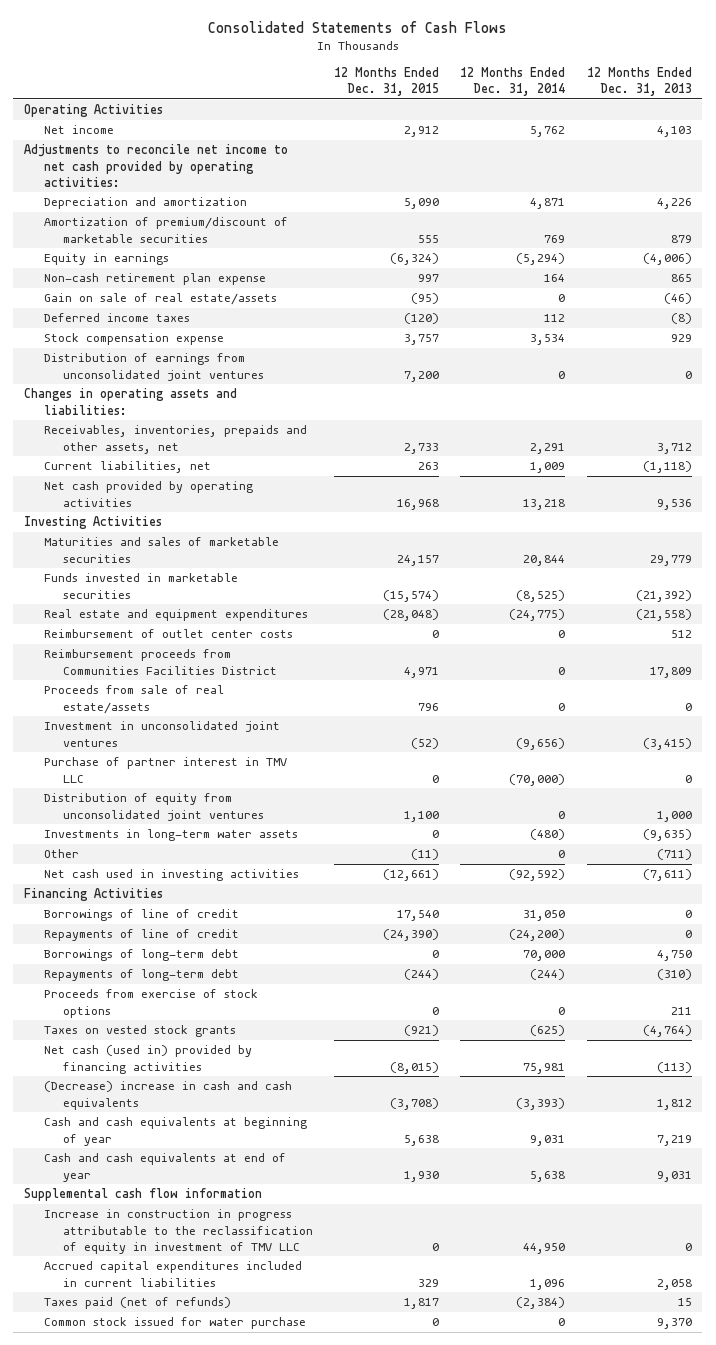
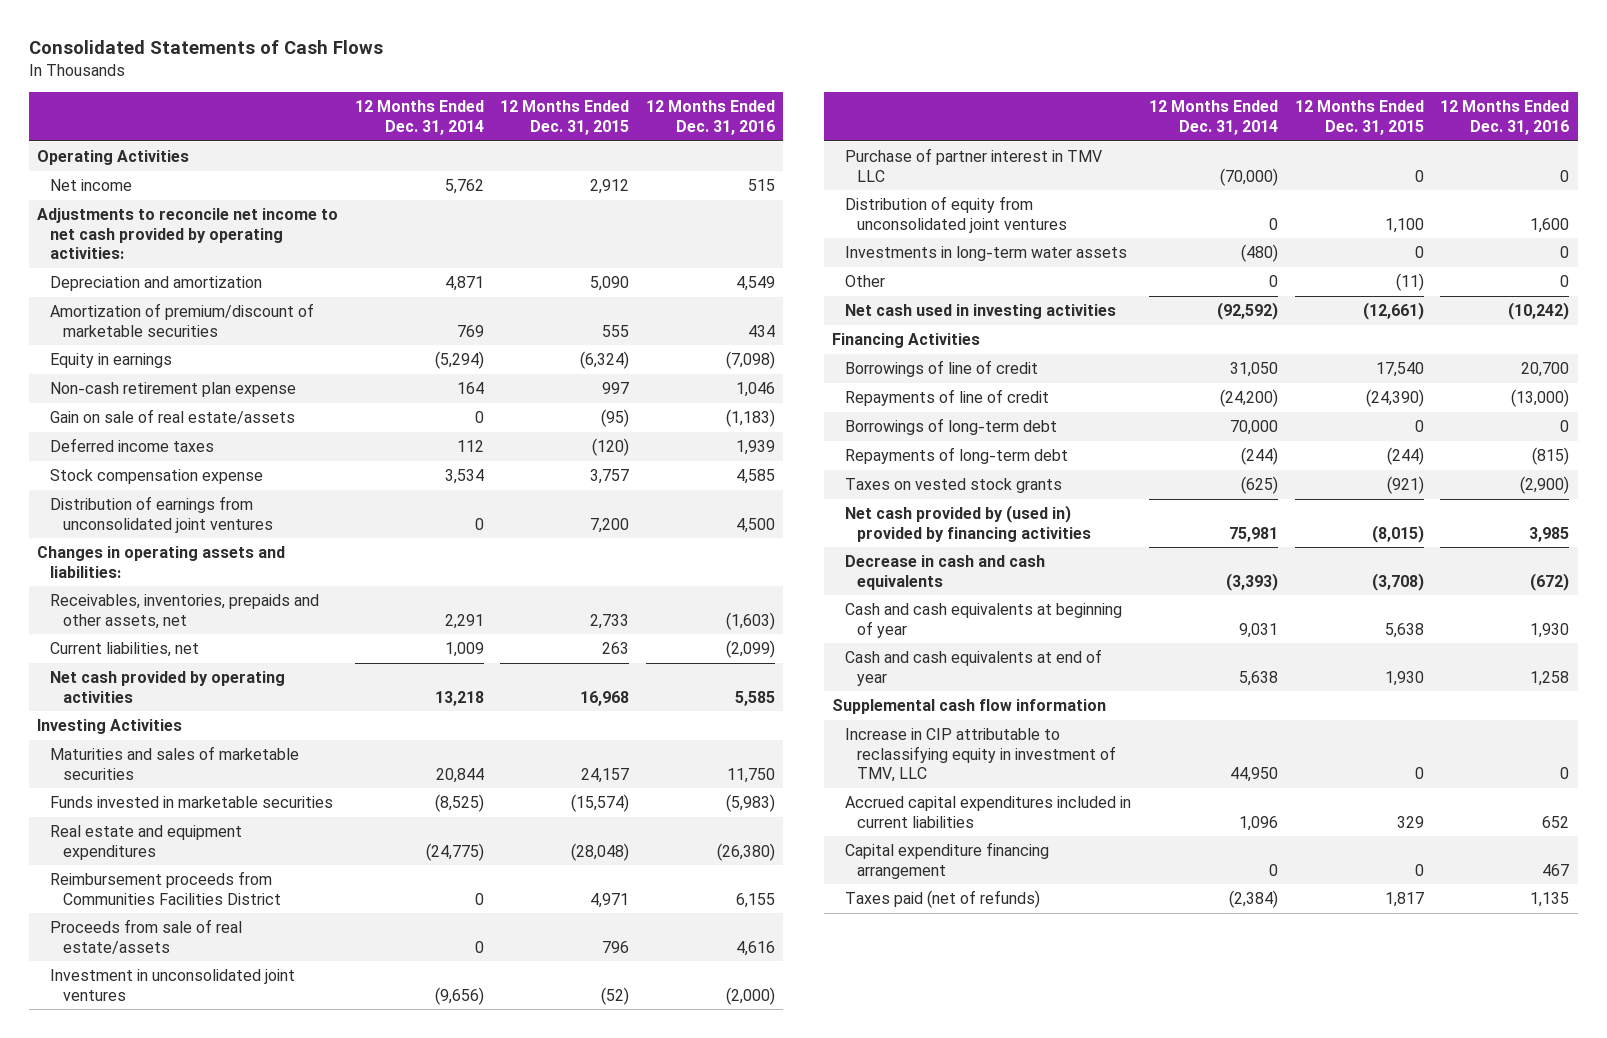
[586,66,692,97] 12 Months Ended Dec. 31, 2013 -> none
none -> [645,100,775,135] 12 Months Ended Dec. 31, 2016
[43,629,293,639] Reimbursement of outlet center costs -> none
[43,989,258,1018] Proceeds from exercise of stock options -> none
[43,1045,252,1074] Net cash (used in) provided by financing activities -> [844,505,1092,542] Net cash provided by (used in) provided by financing activities
[43,1081,292,1110] (Decrease) increase in cash and cash equivalents -> [844,555,1045,590] Decrease in cash and cash equivalents
[43,1209,314,1254] Increase in construction in progress attributable to the reclassification of equity in investment of TMV LLC -> [844,728,1117,783] Increase in CIP attributable to reclassifying equity in investment of TMV, LLC
none -> [844,842,1049,879] Capital expenditure financing arrangement
[43,1317,306,1330] Common stock issued for water purchase -> none

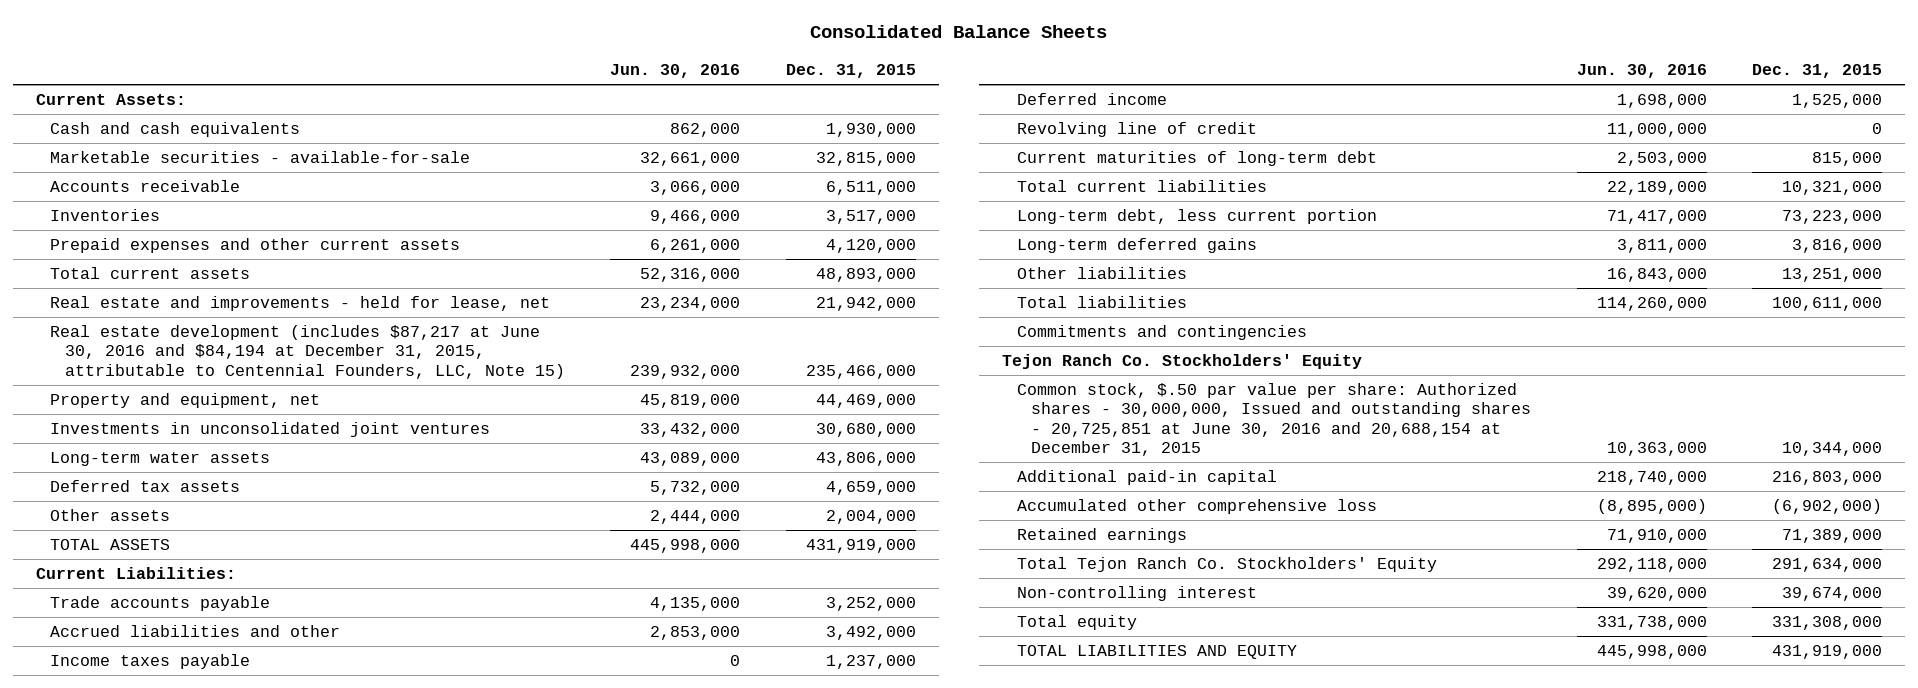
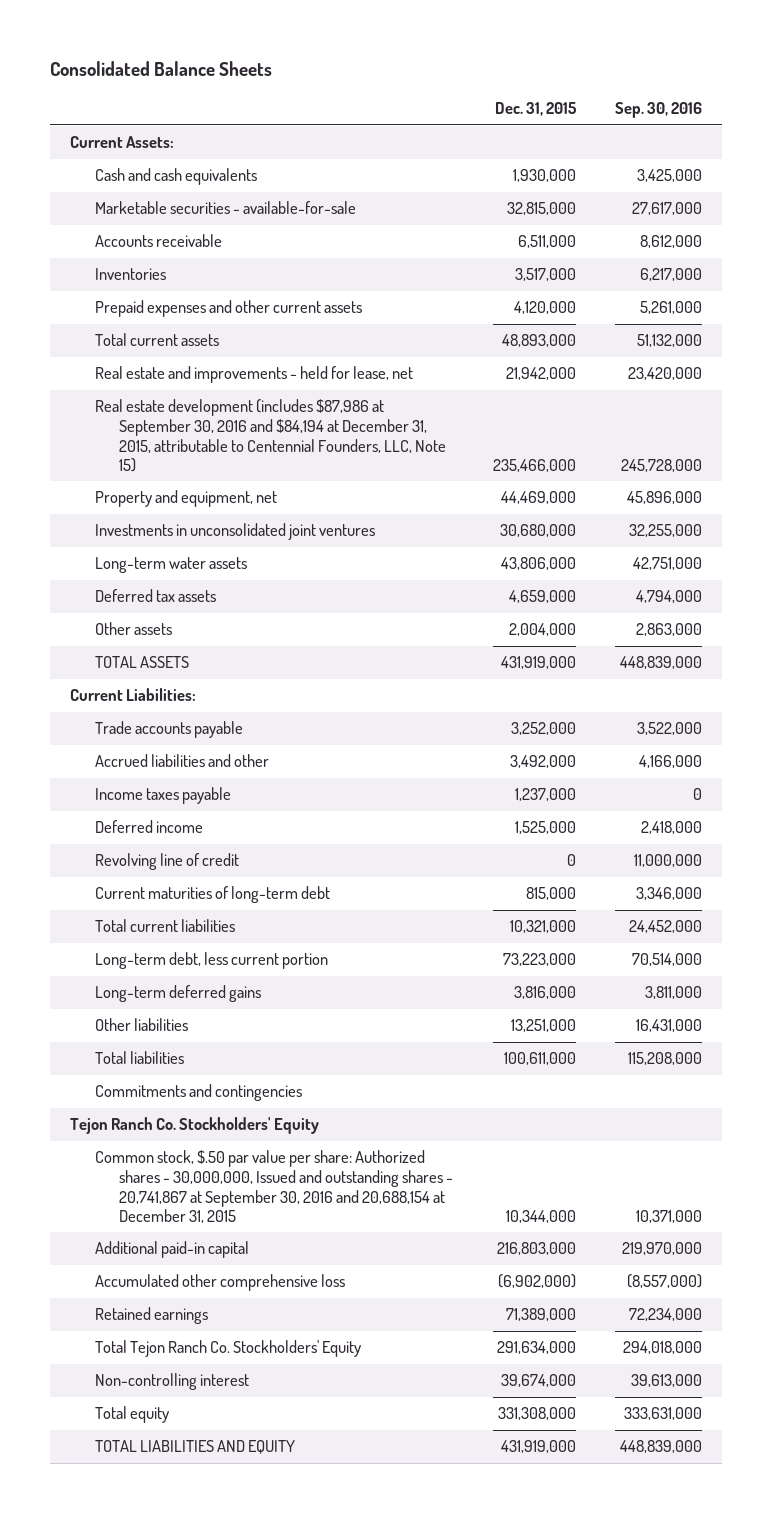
[610,63,741,78] Jun. 30, 2016 -> none
none -> [615,102,703,119] Sep. 30, 2016
[50,325,566,379] Real estate development (includes $87,217 at June 30, 2016 and $84,194 at December 31, 2015, attributable to Centennial Founders, LLC, Note 15) -> [94,399,447,473] Real estate development (includes $87,986 at September 30, 2016 and $84,194 at December 31, 2015, attributable to Centennial Founders, LLC, Note 15)
[1016,383,1532,457] Common stock, $.50 par value per share: Authorized shares - 30,000,000, Issued and outstanding shares - 20,725,851 at June 30, 2016 and 20,688,154 at December 31, 2015 -> [94,1150,454,1224] Common stock, $.50 par value per share: Authorized shares - 30,000,000, Issued and outstanding shares - 20,741,867 at September 30, 2016 and 20,688,154 at December 31, 2015

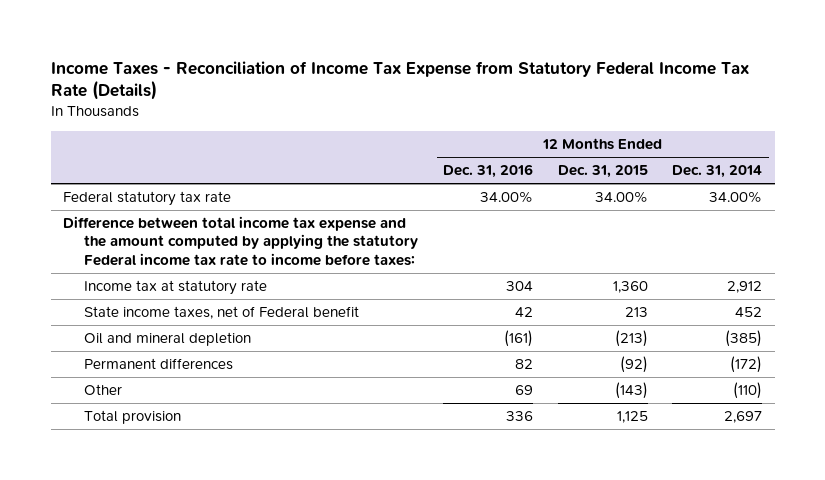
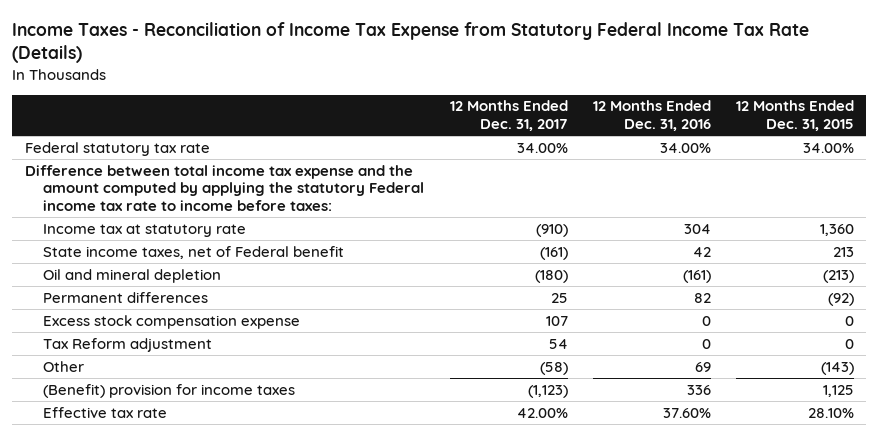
[672,165,763,179] Dec. 31, 2014 -> none
none -> [449,100,568,132] 12 Months Ended Dec. 31, 2017
none -> [43,314,301,329] Excess stock compensation expense
none -> [43,337,213,352] Tax Reform adjustment
[84,409,182,424] Total provision -> [43,383,296,398] (Benefit) provision for income taxes
none -> [43,406,168,418] Effective tax rate

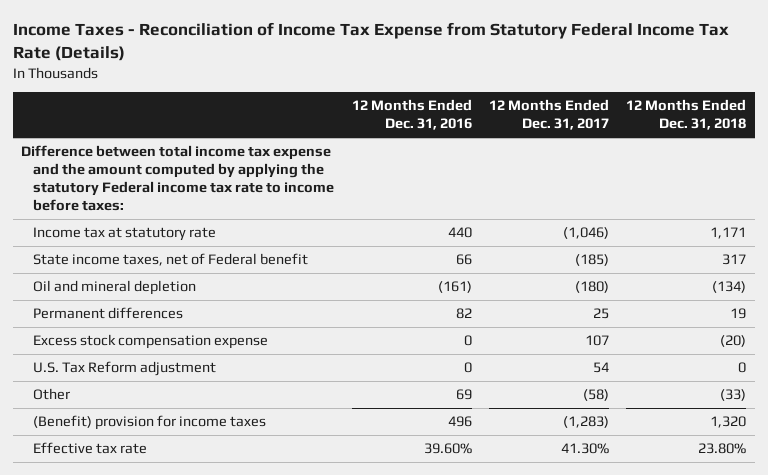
[735,100,854,132] 12 Months Ended Dec. 31, 2015 -> none
none -> [626,99,747,131] 12 Months Ended Dec. 31, 2018
[24,141,210,156] Federal statutory tax rate -> none
[535,223,568,237] (910) -> [562,227,609,240] (1,046)
[683,223,711,234] 304 -> [447,227,472,239] 440
[539,246,568,260] (161) -> [574,254,609,267] (185)
[692,246,711,257] 42 -> [455,254,472,266] 66
[43,337,213,352] Tax Reform adjustment -> [33,361,217,377] U.S. Tax Reform adjustment
[527,384,568,398] (1,123) -> [562,416,609,429] (1,283)
[686,384,711,395] 336 -> [447,416,472,428] 496
[516,407,568,418] 42.00% -> [560,443,609,455] 41.30%
[662,407,711,418] 37.60% -> [423,443,472,455] 39.60%

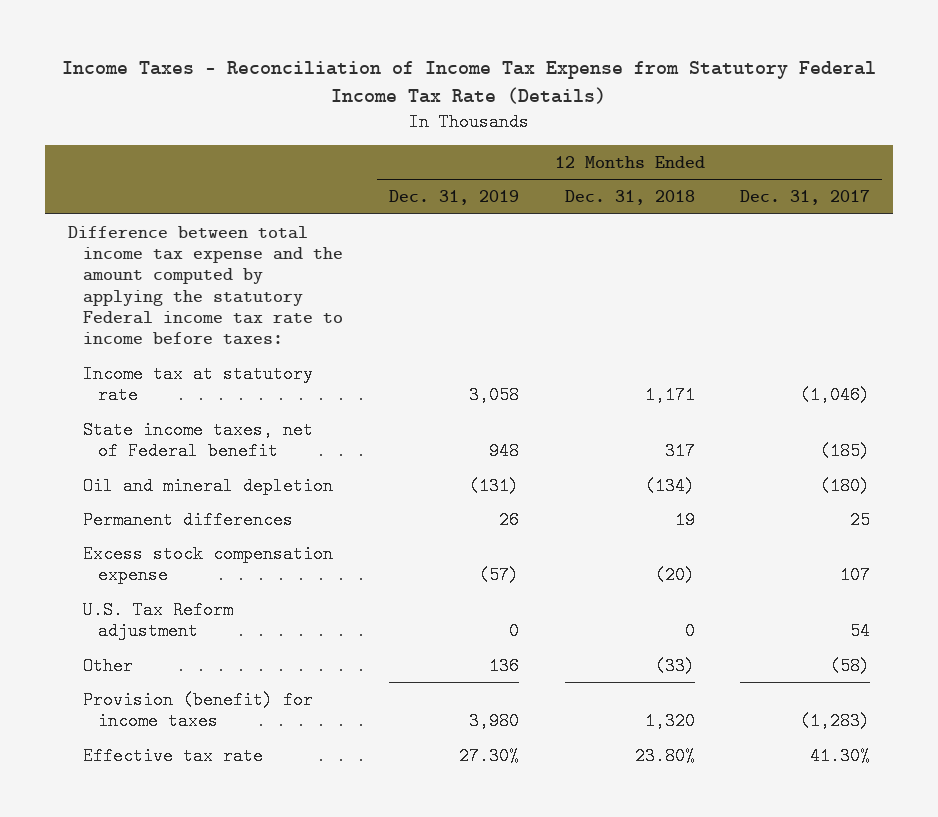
[351,99,472,131] 12 Months Ended Dec. 31, 2016 -> none
none -> [388,190,519,206] Dec. 31, 2019
[33,415,267,431] (Benefit) provision for income taxes -> [83,690,314,731] Provision (benefit) for income taxes

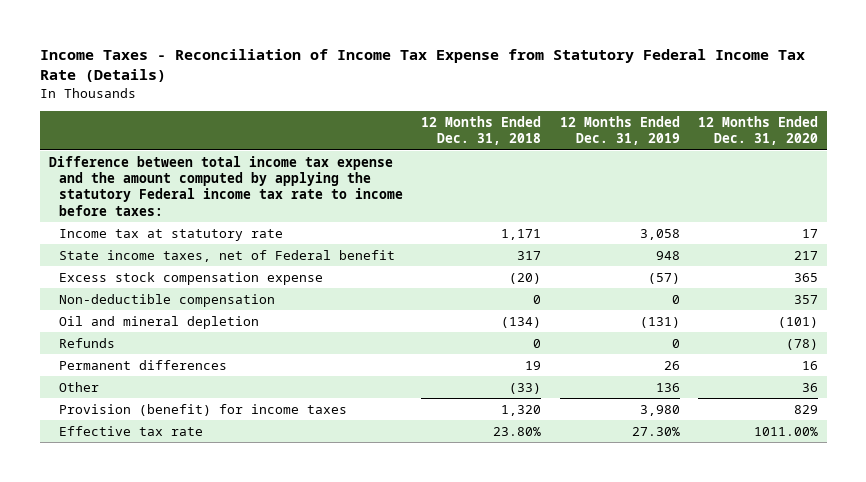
[740,190,871,206] Dec. 31, 2017 -> none
none -> [697,116,818,146] 12 Months Ended Dec. 31, 2020
[83,544,334,585] Excess stock compensation expense -> [59,271,324,285] Excess stock compensation expense
none -> [59,293,276,307] Non-deductible compensation
none -> [59,337,116,348] Refunds
[83,600,234,641] U.S. Tax Reform adjustment -> none

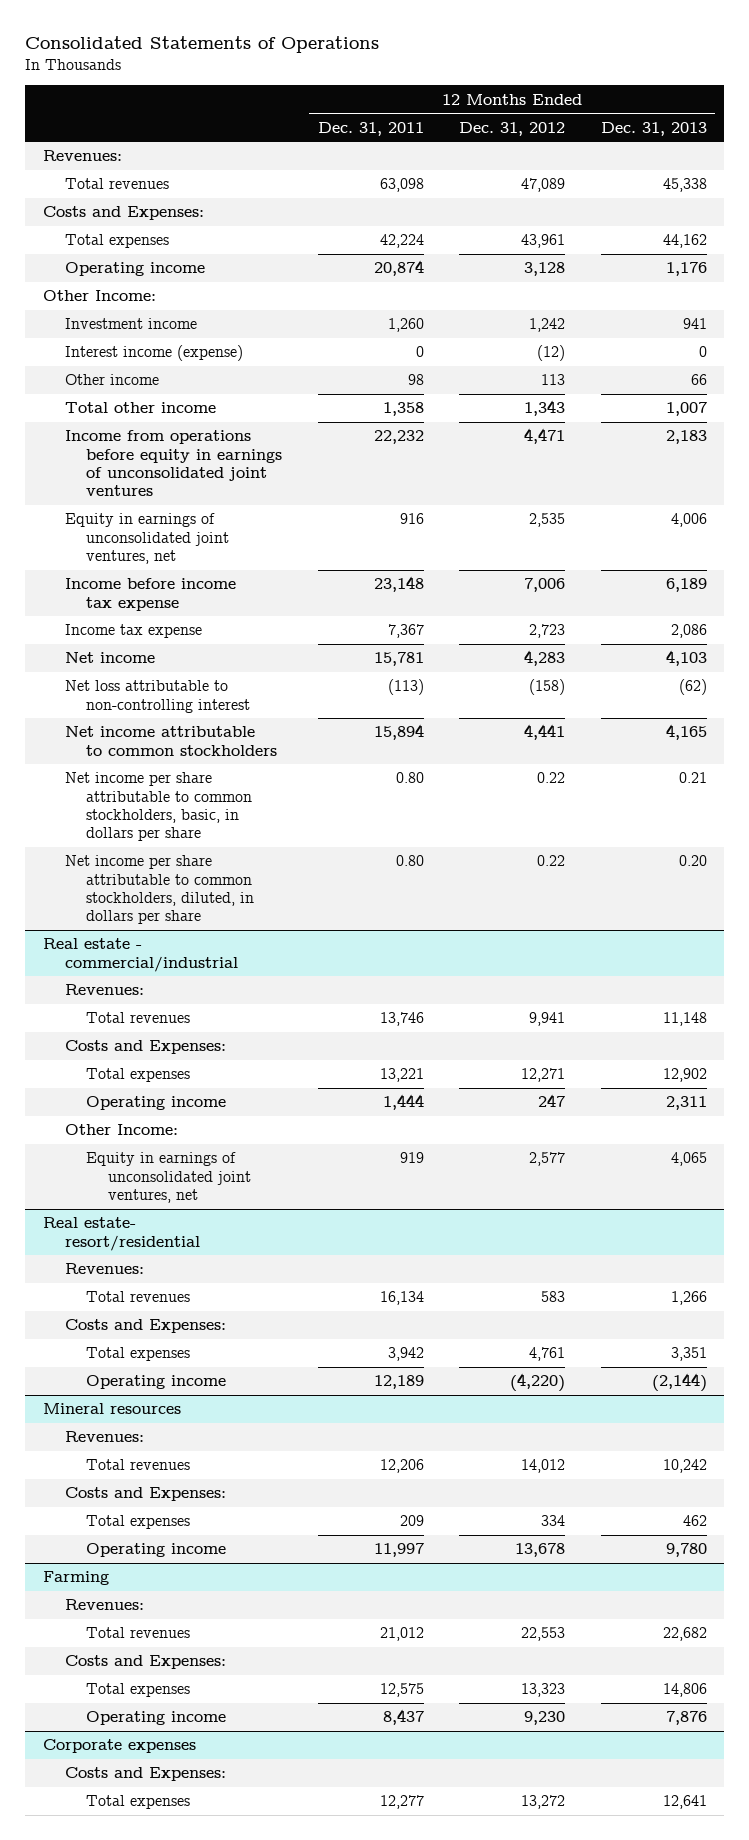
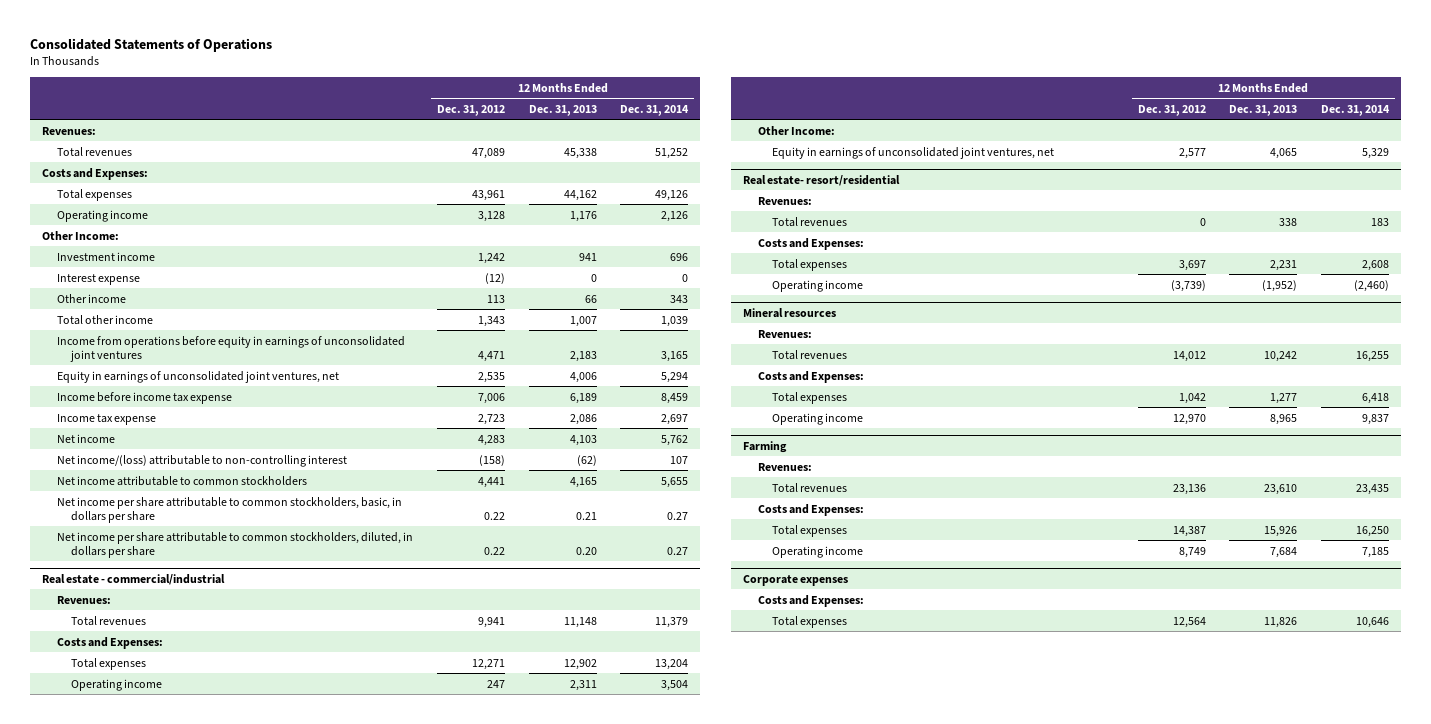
[317,121,424,136] Dec. 31, 2011 -> none
none -> [620,104,690,116] Dec. 31, 2014
[64,345,243,362] Interest income (expense) -> [56,273,140,285] Interest expense
[64,680,251,713] Net loss attributable to non-controlling interest -> [56,454,347,467] Net income/(loss) attributable to non-controlling interest
[541,1291,566,1303] 583 -> [1199,217,1206,226] 0
[670,1291,707,1306] 1,266 -> [1279,217,1298,226] 338
[529,1347,566,1362] 4,761 -> [1178,259,1206,271] 3,697
[670,1347,707,1362] 3,351 -> [1270,259,1298,271] 2,231
[510,1373,566,1393] (4,220) -> [1170,279,1206,292] (3,739)
[651,1373,707,1393] (2,144) -> [1262,279,1298,292] (1,952)
[541,1515,566,1527] 334 -> [1178,392,1206,404] 1,042
[682,1515,707,1527] 462 -> [1270,392,1298,404] 1,277
[515,1543,566,1558] 13,678 -> [1172,413,1206,425] 12,970
[665,1543,707,1558] 9,780 -> [1270,413,1298,425] 8,965
[521,1627,566,1642] 22,553 -> [1172,483,1206,495] 23,136
[662,1627,707,1642] 22,682 -> [1264,483,1298,495] 23,610
[521,1683,566,1698] 13,323 -> [1172,525,1206,537] 14,387
[662,1683,707,1698] 14,806 -> [1264,525,1298,537] 15,926
[524,1711,566,1726] 9,230 -> [1178,546,1206,558] 8,749
[665,1711,707,1726] 7,876 -> [1270,546,1298,558] 7,684
[521,1795,566,1810] 13,272 -> [1172,616,1206,628] 12,564
[662,1795,707,1810] 12,641 -> [1264,616,1298,628] 11,826

